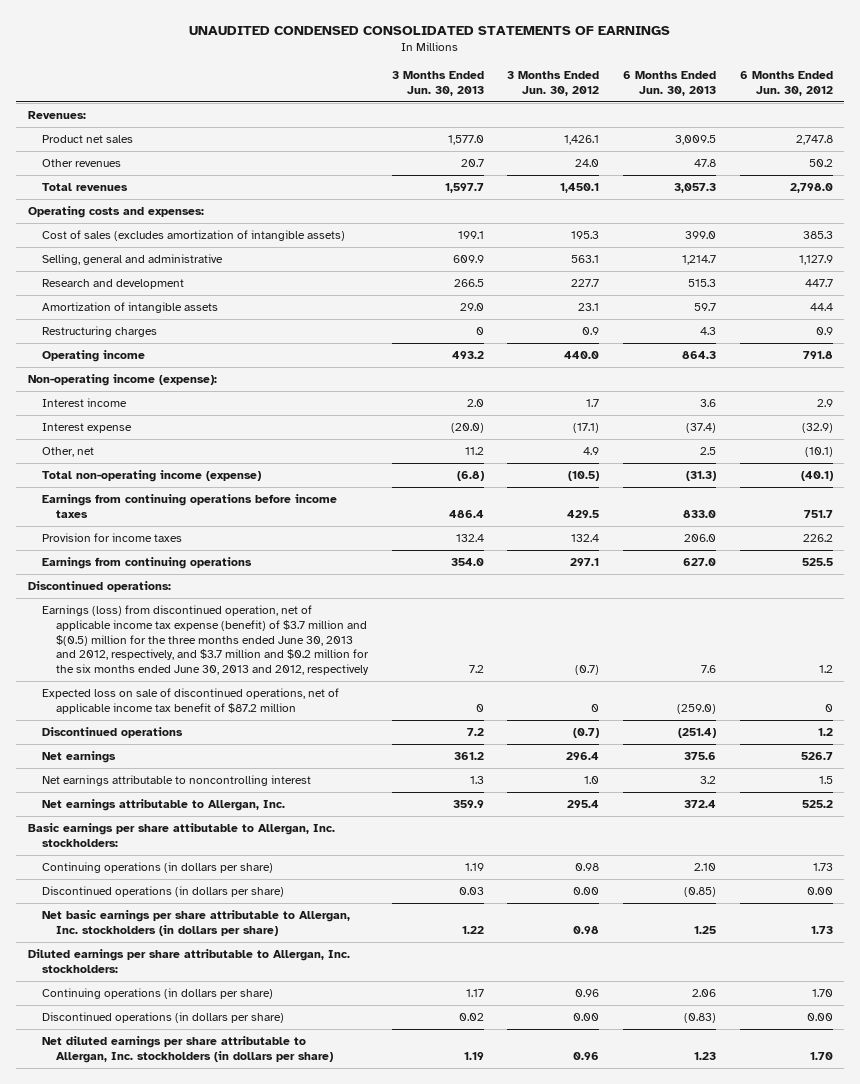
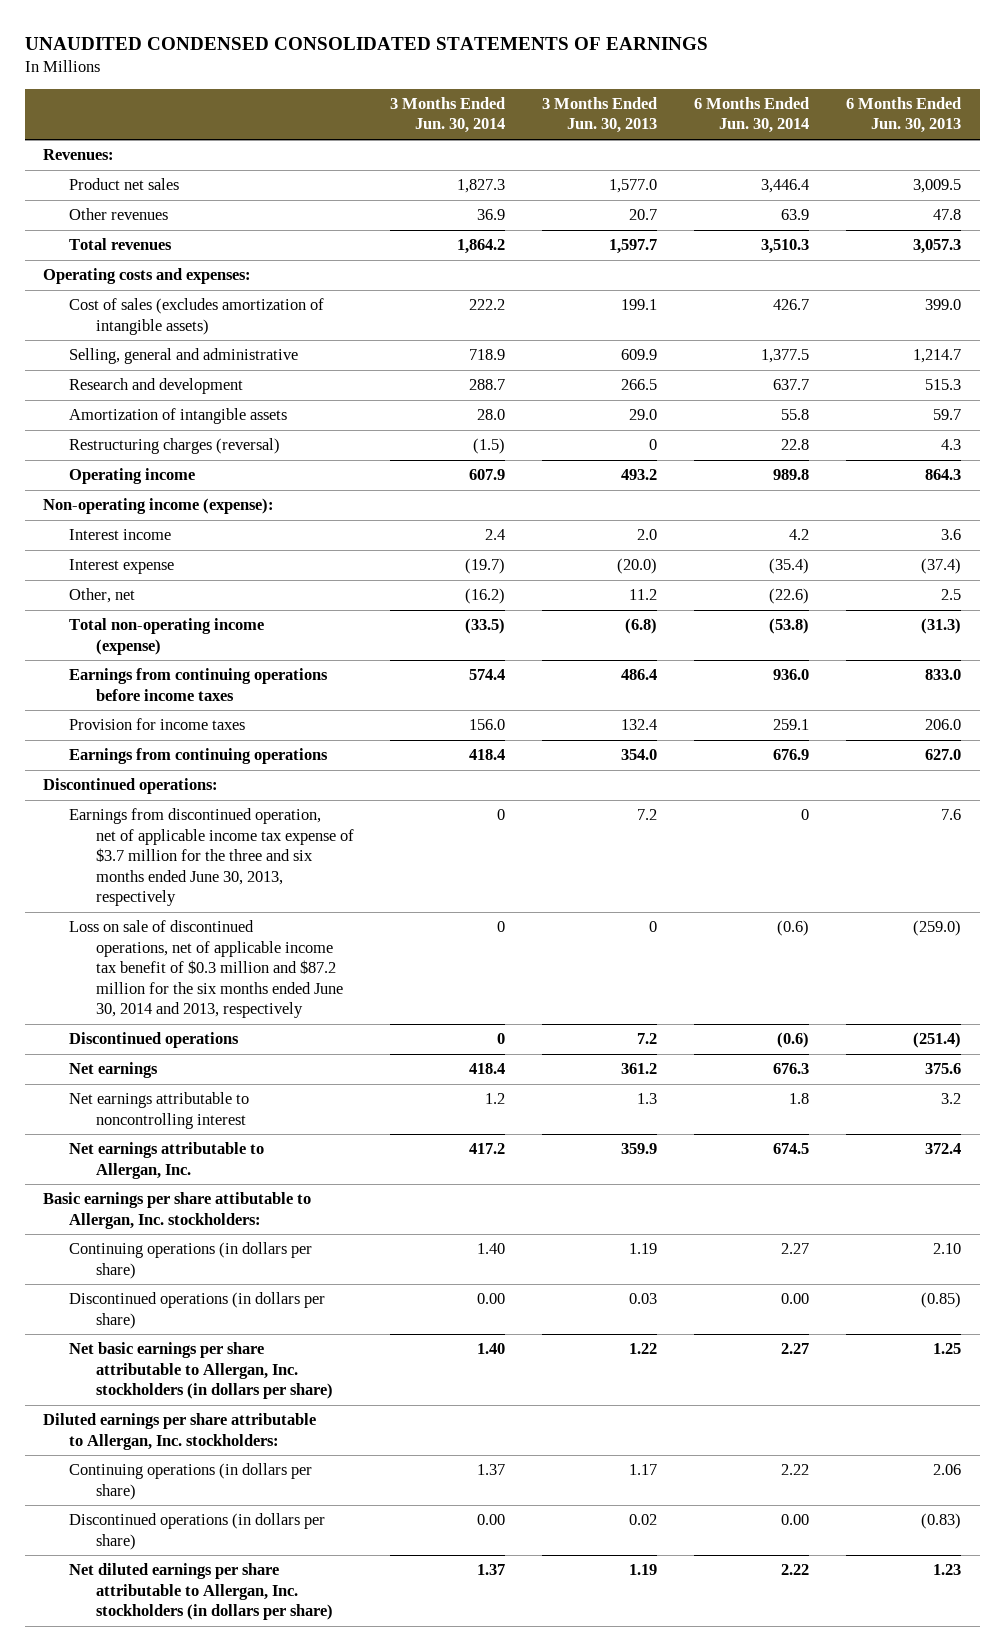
[507,71,600,97] 3 Months Ended Jun. 30, 2012 -> none
[739,71,833,97] 6 Months Ended Jun. 30, 2012 -> none
none -> [390,97,506,134] 3 Months Ended Jun. 30, 2014
none -> [694,97,810,134] 6 Months Ended Jun. 30, 2014
[41,325,157,337] Restructuring charges -> [69,438,281,455] Restructuring charges (reversal)
[41,604,369,676] Earnings (loss) from discontinued operation, net of applicable income tax expense (benefit) of $3.7 million and $(0.5) million for the three months ended June 30, 2013 and 2012, respectively, and $3.7 million and $0.2 million for the six months ended June 30, 2013 and 2012, respectively -> [69,808,354,906] Earnings from discontinued operation, net of applicable income tax expense of $3.7 million for the three and six months ended June 30, 2013, respectively
[41,687,339,714] Expected loss on sale of discontinued operations, net of applicable income tax benefit of $87.2 million -> [69,920,343,1018] Loss on sale of discontinued operations, net of applicable income tax benefit of $0.3 million and $87.2 million for the six months ended June 30, 2014 and 2013, respectively

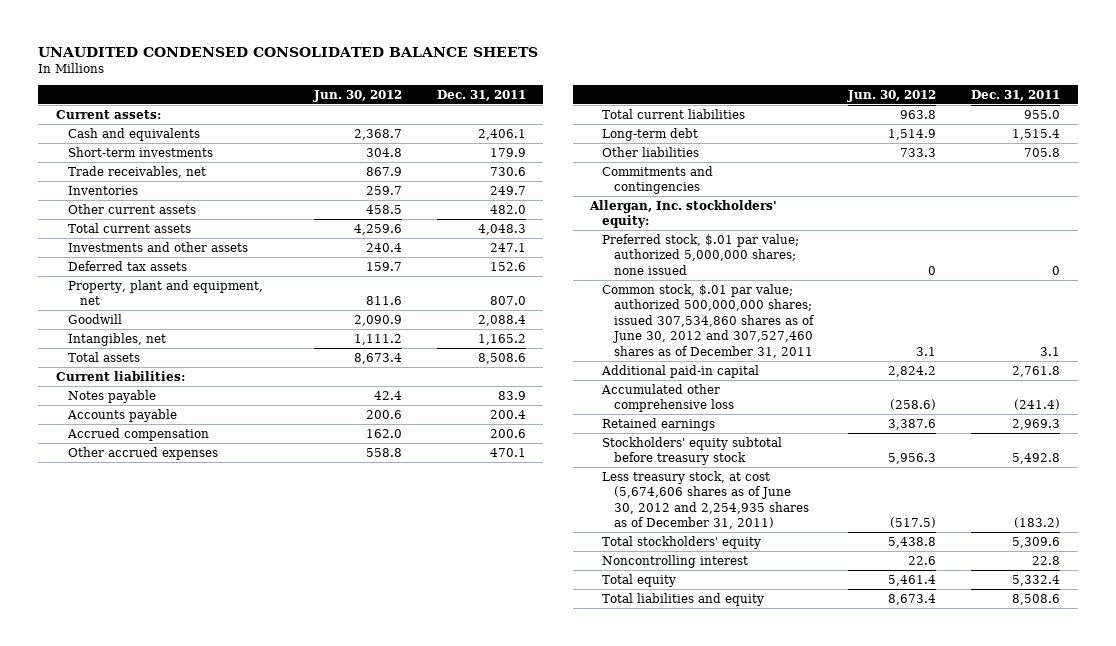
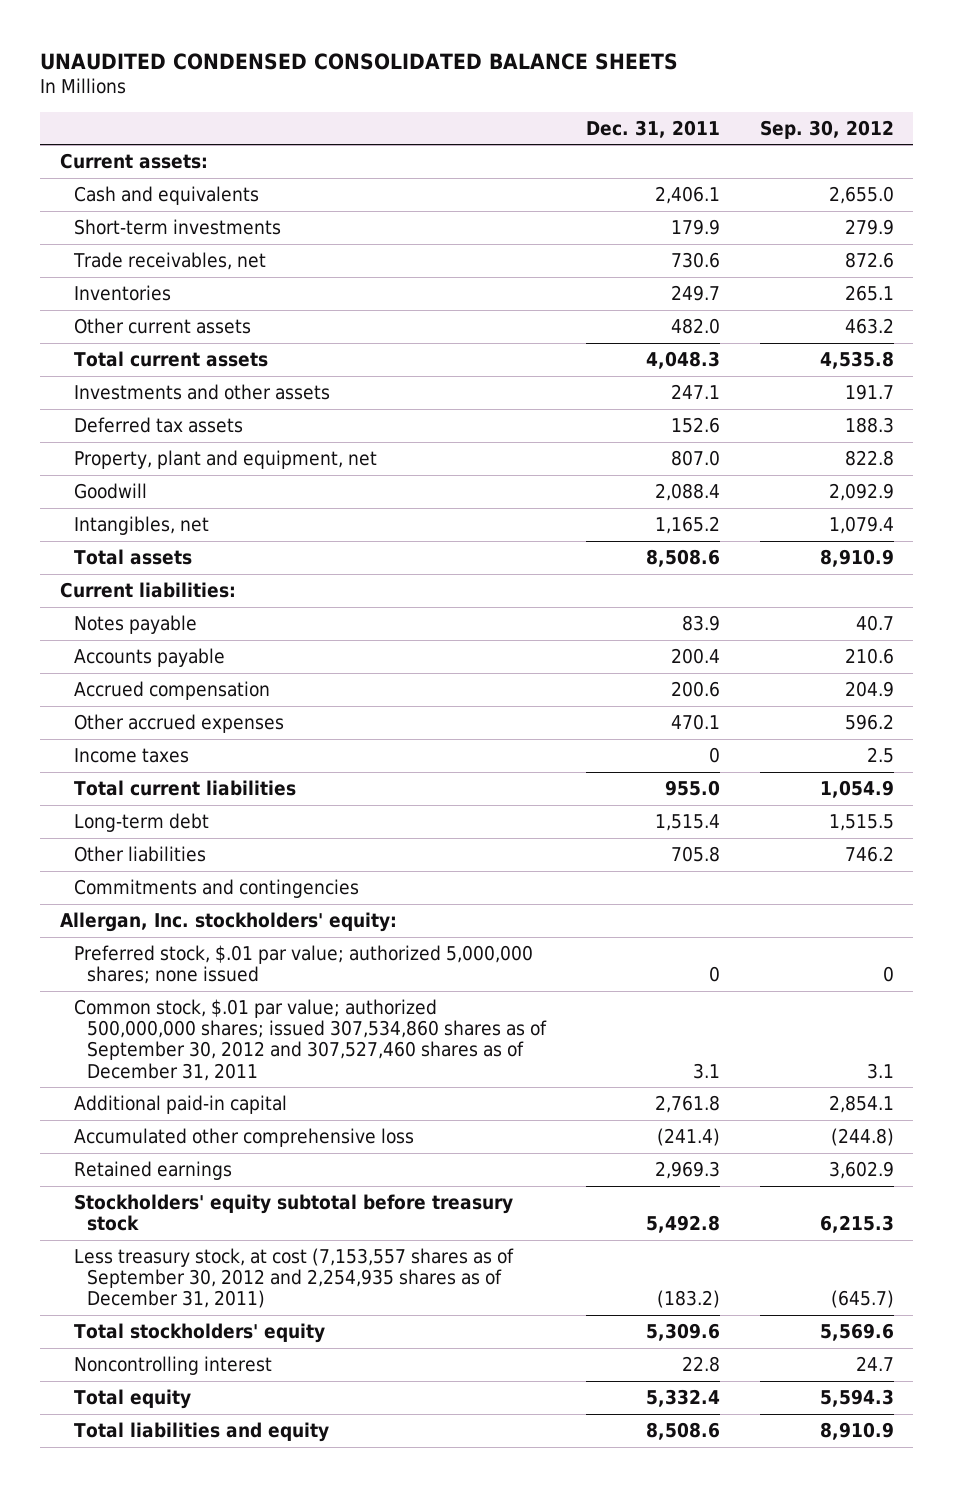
[312,89,402,102] Jun. 30, 2012 -> none
none -> [759,119,894,139] Sep. 30, 2012
none -> [73,748,189,764] Income taxes
[602,283,816,358] Common stock, $.01 par value; authorized 500,000,000 shares; issued 307,534,860 shares as of June 30, 2012 and 307,527,460 shares as of December 31, 2011 -> [73,999,548,1081] Common stock, $.01 par value; authorized 500,000,000 shares; issued 307,534,860 shares as of September 30, 2012 and 307,527,460 shares as of December 31, 2011
[602,470,810,530] Less treasury stock, at cost (5,674,606 shares as of June 30, 2012 and 2,254,935 shares as of December 31, 2011) -> [73,1248,514,1309] Less treasury stock, at cost (7,153,557 shares as of September 30, 2012 and 2,254,935 shares as of December 31, 2011)

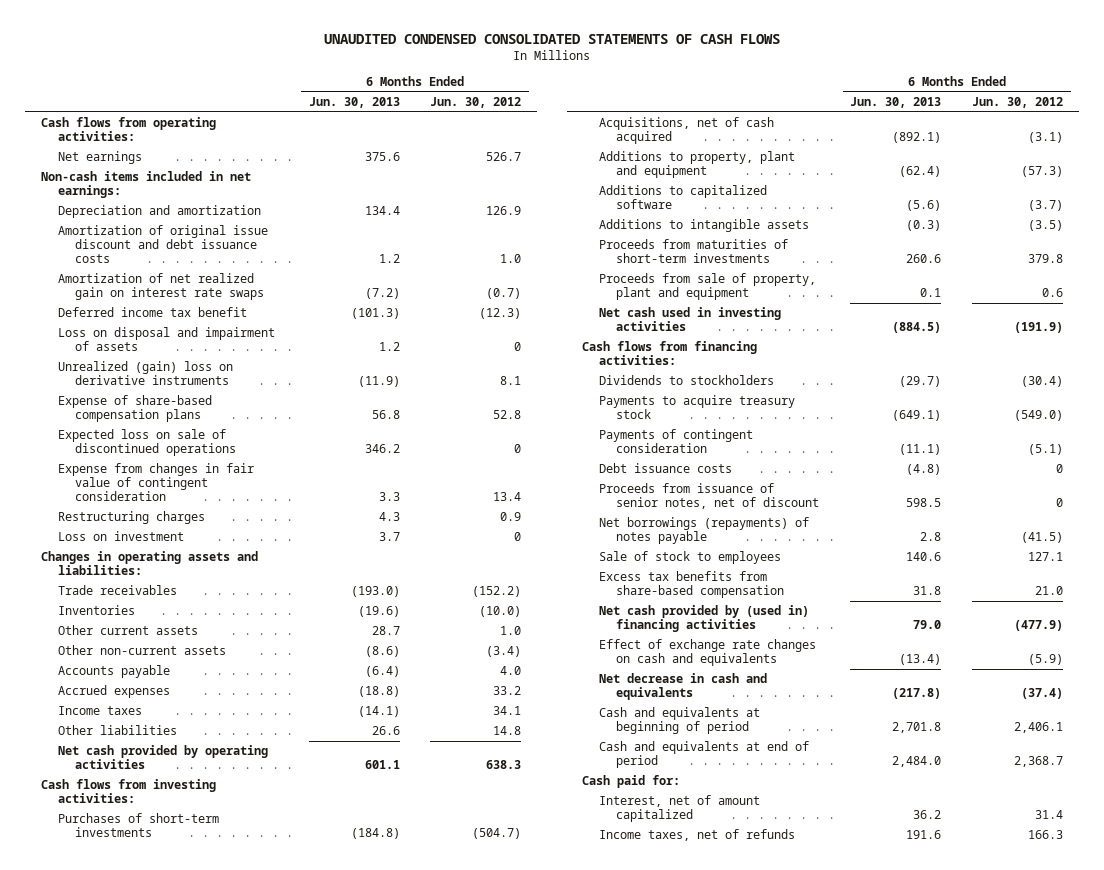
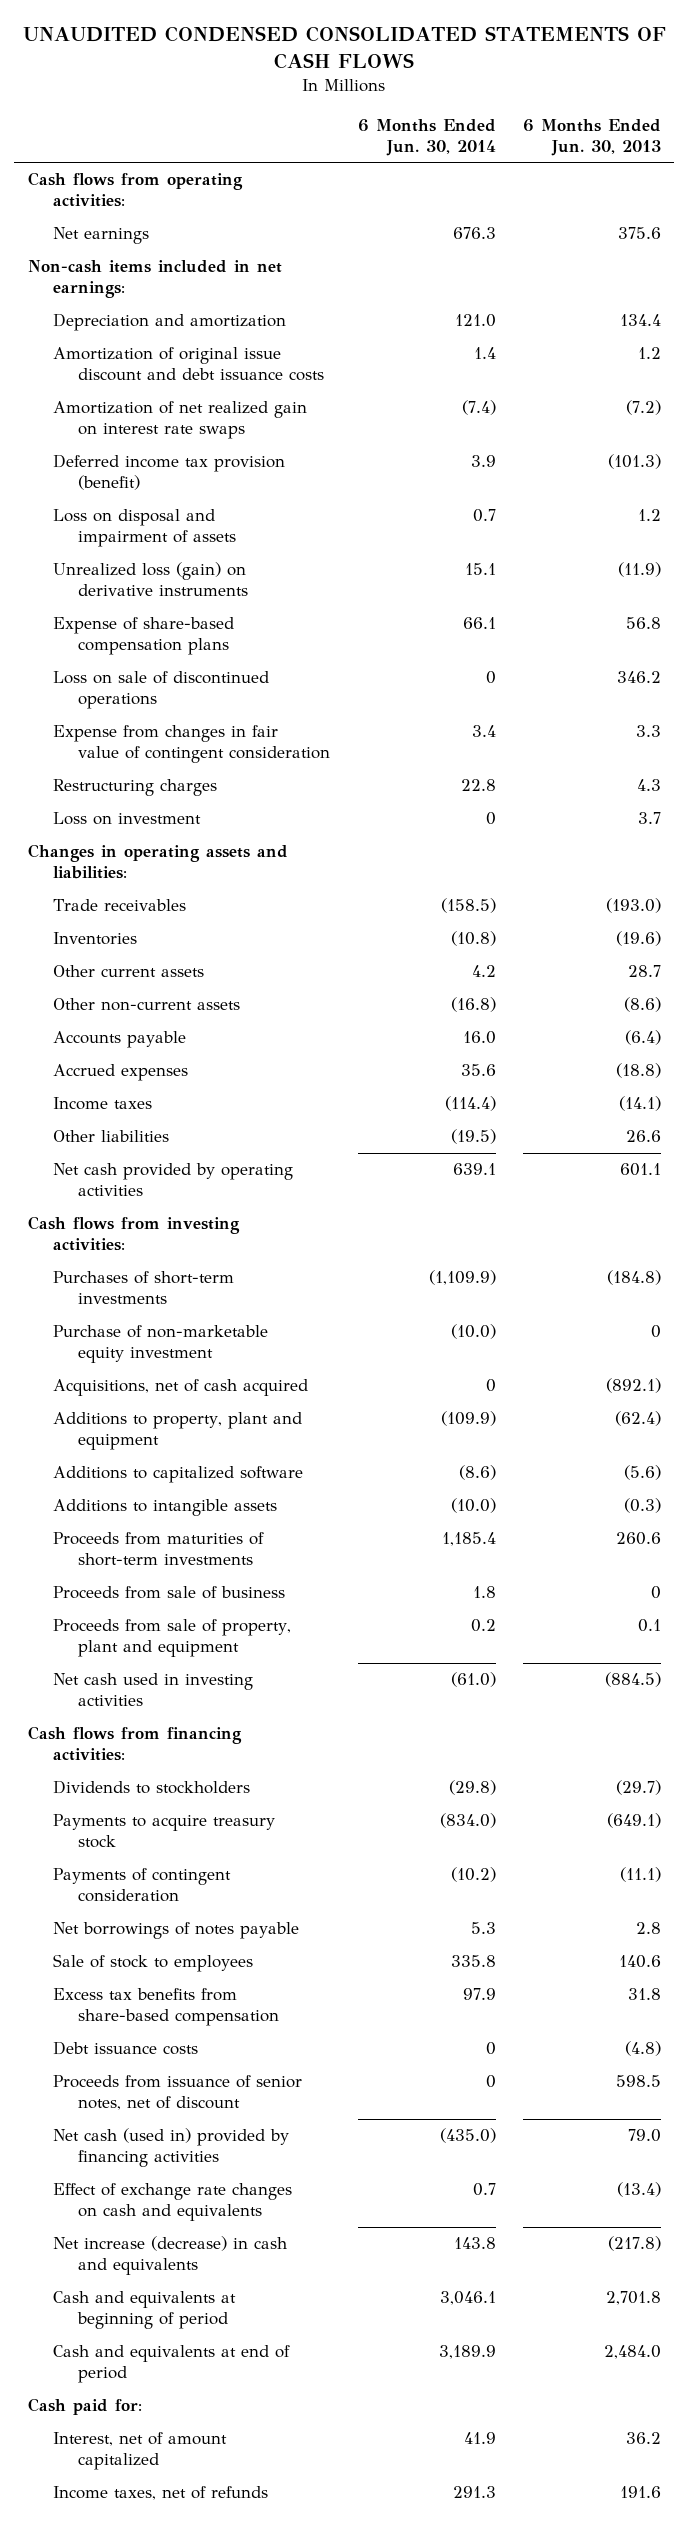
[430,97,522,109] Jun. 30, 2012 -> none
none -> [357,118,496,156] 6 Months Ended Jun. 30, 2014
[57,307,247,318] Deferred income tax benefit -> [53,454,286,491] Deferred income tax provision (benefit)
[57,361,233,386] Unrealized (gain) loss on derivative instruments -> [53,562,249,597] Unrealized loss (gain) on derivative instruments
[57,429,236,457] Expected loss on sale of discontinued operations -> [53,671,270,710] Loss on sale of discontinued operations
none -> [53,1325,269,1364] Purchase of non-marketable equity investment
none -> [53,1586,286,1600] Proceeds from sale of business
[599,517,810,545] Net borrowings (repayments) of notes payable -> [53,1922,300,1940] Net borrowings of notes payable
[599,463,733,474] Debt issuance costs -> [53,2041,199,2056] Debt issuance costs
[599,483,820,510] Proceeds from issuance of senior notes, net of discount -> [53,2075,303,2111] Proceeds from issuance of senior notes, net of discount
[599,605,810,633] Net cash provided by (used in) financing activities -> [53,2128,290,2168] Net cash (used in) provided by financing activities
[599,673,768,701] Net decrease in cash and equivalents -> [53,2236,288,2276] Net increase (decrease) in cash and equivalents

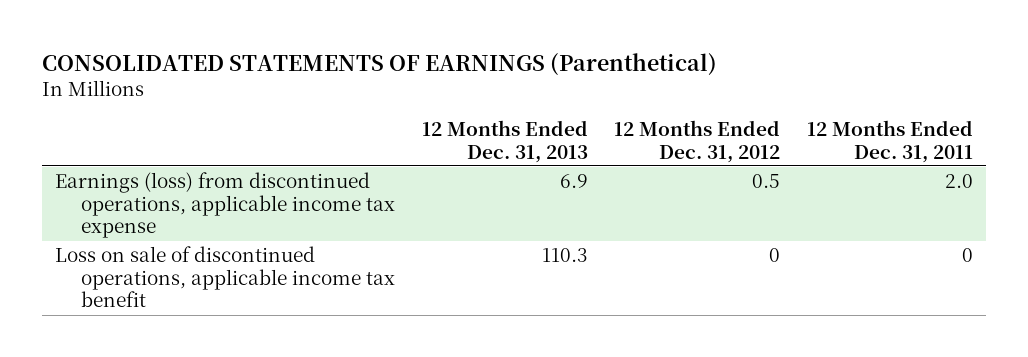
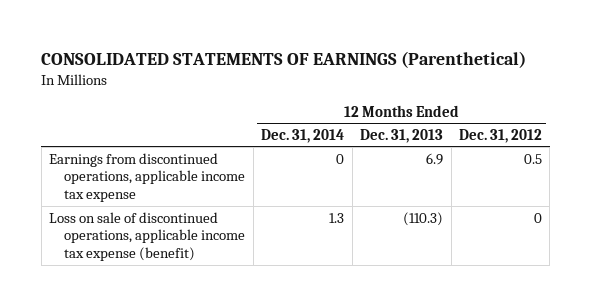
[807,120,974,163] 12 Months Ended Dec. 31, 2011 -> none
none -> [261,128,345,143] Dec. 31, 2014
[54,172,396,239] Earnings (loss) from discontinued operations, applicable income tax expense -> [49,152,246,203] Earnings from discontinued operations, applicable income tax expense
[54,246,396,308] Loss on sale of discontinued operations, applicable income tax benefit -> [49,211,246,262] Loss on sale of discontinued operations, applicable income tax expense (benefit)
[541,248,588,263] 110.3 -> [403,211,444,226] (110.3)

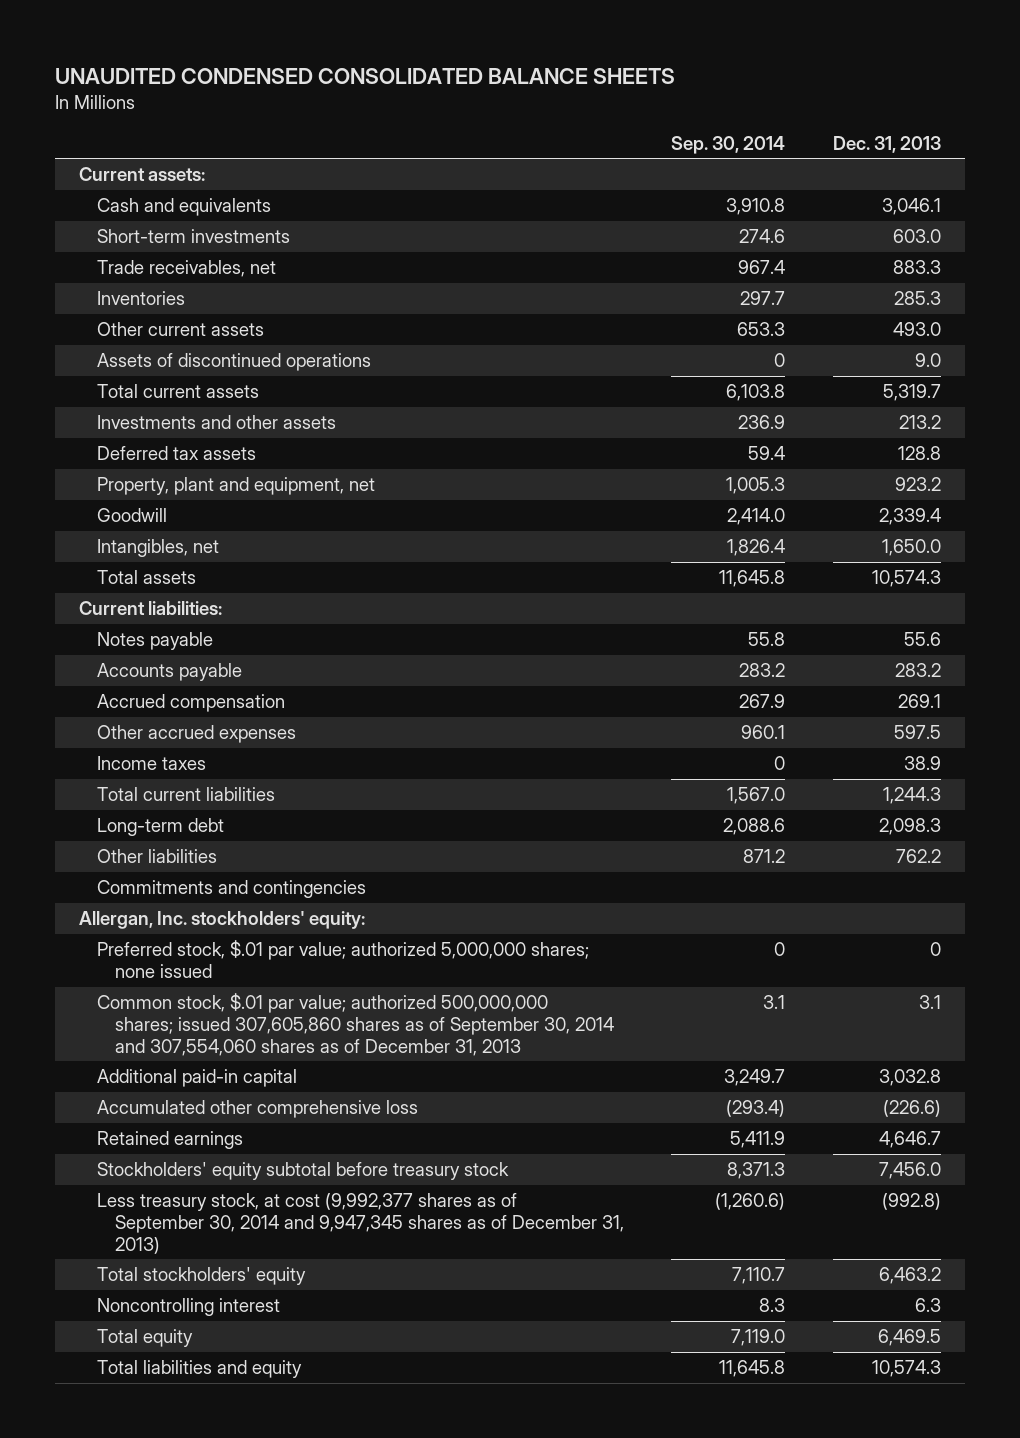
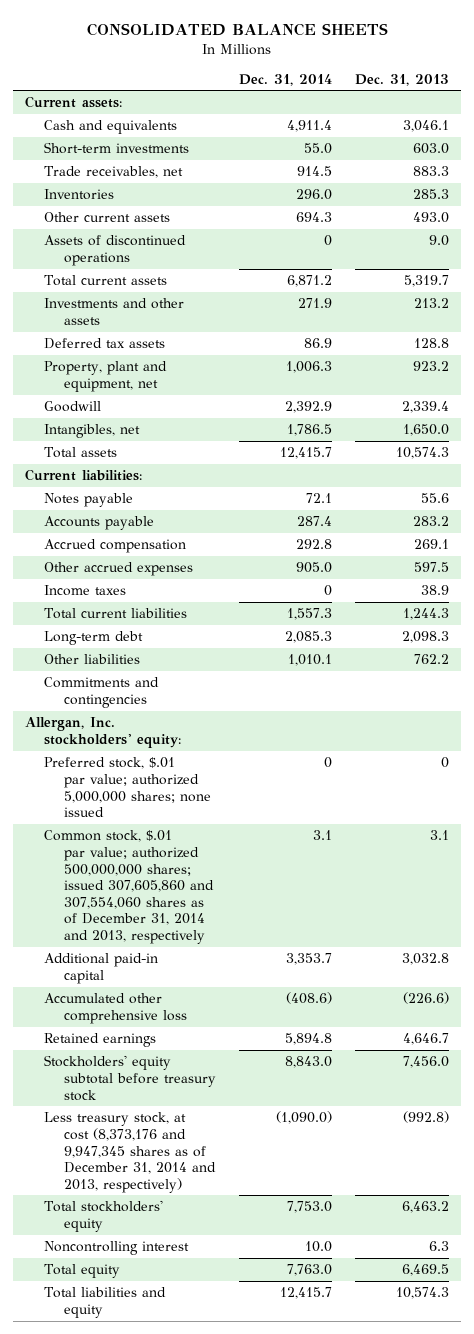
[54,67,675,84] UNAUDITED CONDENSED CONSOLIDATED BALANCE SHEETS -> [86,22,388,36] CONSOLIDATED BALANCE SHEETS
[671,135,786,154] Sep. 30, 2014 -> none
none -> [239,73,333,86] Dec. 31, 2014
[96,993,614,1056] Common stock, $.01 par value; authorized 500,000,000 shares; issued 307,605,860 shares as of September 30, 2014 and 307,554,060 shares as of December 31, 2013 -> [44,830,214,945] Common stock, $.01 par value; authorized 500,000,000 shares; issued 307,605,860 and 307,554,060 shares as of December 31, 2014 and 2013, respectively
[96,1193,624,1254] Less treasury stock, at cost (9,992,377 shares as of September 30, 2014 and 9,947,345 shares as of December 31, 2013) -> [44,1112,216,1193] Less treasury stock, at cost (8,373,176 and 9,947,345 shares as of December 31, 2014 and 2013, respectively)

